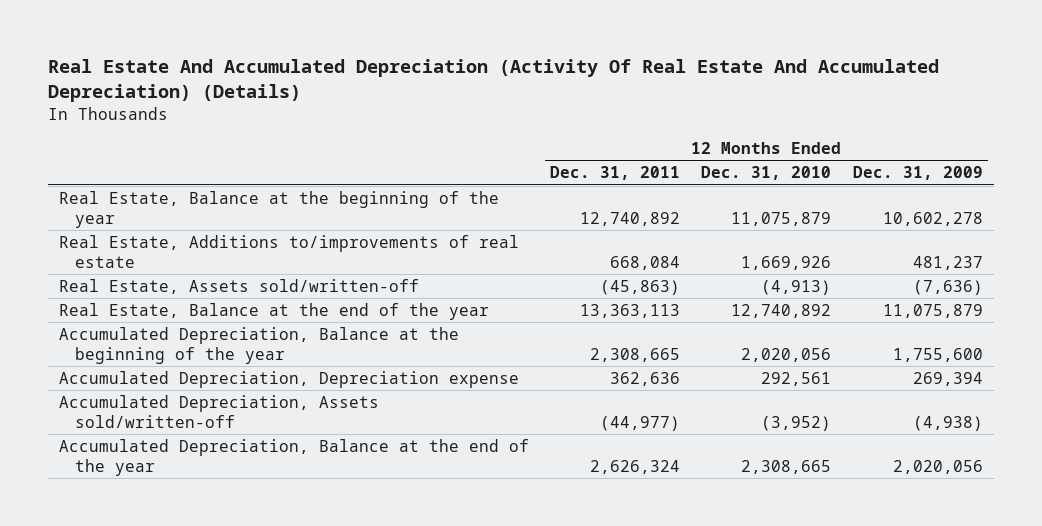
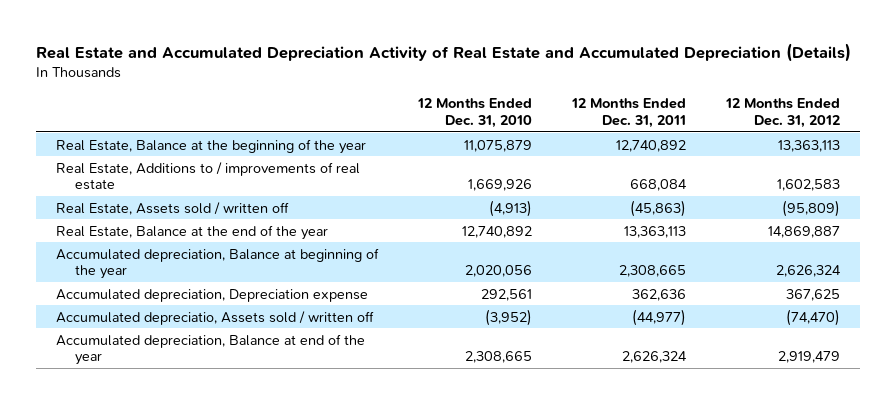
[47,59,939,103] Real Estate And Accumulated Depreciation (Activity Of Real Estate And Accumulated Depreciation) (Details) -> [35,42,851,62] Real Estate and Accumulated Depreciation Activity of Real Estate and Accumulated Depreciation (Details)
[852,166,983,181] Dec. 31, 2009 -> none
none -> [724,98,840,128] 12 Months Ended Dec. 31, 2012
[58,234,519,268] Real Estate, Additions to/improvements of real estate -> [55,161,360,191] Real Estate, Additions to / improvements of real estate
[58,278,419,294] Real Estate, Assets sold/written-off -> [55,201,289,215] Real Estate, Assets sold / written off
[58,326,459,364] Accumulated Depreciation, Balance at the beginning of the year -> [55,247,379,280] Accumulated depreciation, Balance at beginning of the year
[58,370,519,388] Accumulated Depreciation, Depreciation expense -> [55,288,368,302] Accumulated depreciation, Depreciation expense
[58,394,379,428] Accumulated Depreciation, Assets sold/written-off -> [55,310,374,325] Accumulated depreciatio, Assets sold / written off
[58,438,529,476] Accumulated Depreciation, Balance at the end of the year -> [55,333,365,366] Accumulated depreciation, Balance at end of the year

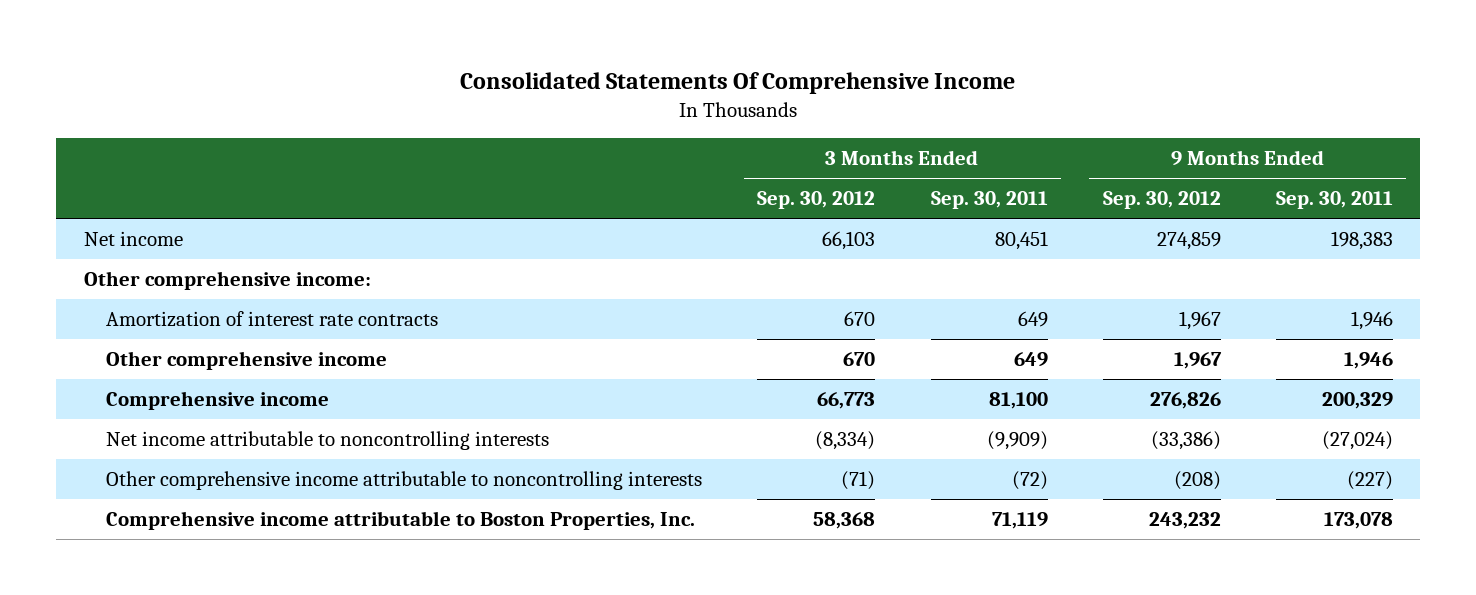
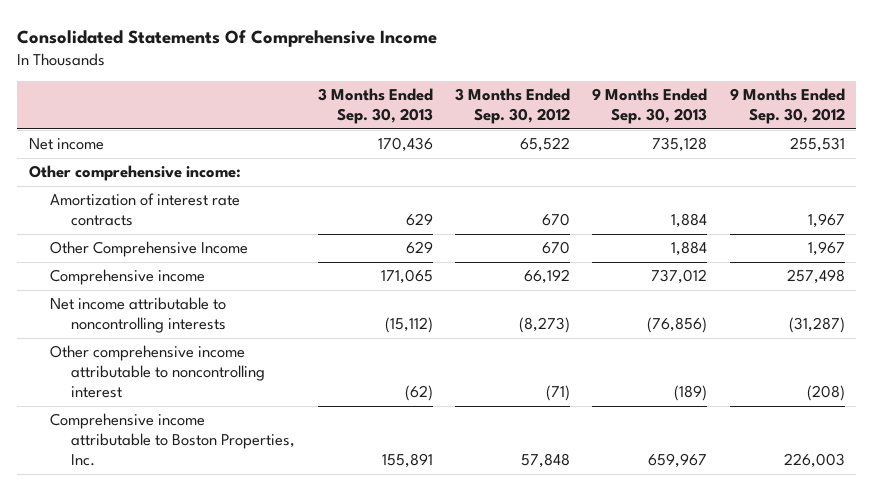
[930,191,1048,210] Sep. 30, 2011 -> none
[1275,191,1393,210] Sep. 30, 2011 -> none
none -> [317,88,433,125] 3 Months Ended Sep. 30, 2013
none -> [592,88,708,125] 9 Months Ended Sep. 30, 2013
[822,231,876,251] 66,103 -> [520,137,571,153] 65,522
[1156,232,1221,251] 274,859 -> [789,137,845,153] 255,531
[106,351,388,371] Other comprehensive income -> [49,241,248,258] Other Comprehensive Income
[817,392,876,410] 66,773 -> [524,269,571,285] 66,192
[1149,392,1221,410] 276,826 -> [786,269,845,285] 257,498
[815,431,876,451] (8,334) -> [519,317,571,334] (8,273)
[1150,431,1221,451] (33,386) -> [788,317,845,334] (31,287)
[106,471,703,491] Other comprehensive income attributable to noncontrolling interests -> [49,345,266,399] Other comprehensive income attributable to noncontrolling interest
[813,512,876,530] 58,368 -> [521,453,571,469] 57,848
[1148,512,1221,530] 243,232 -> [783,453,845,469] 226,003

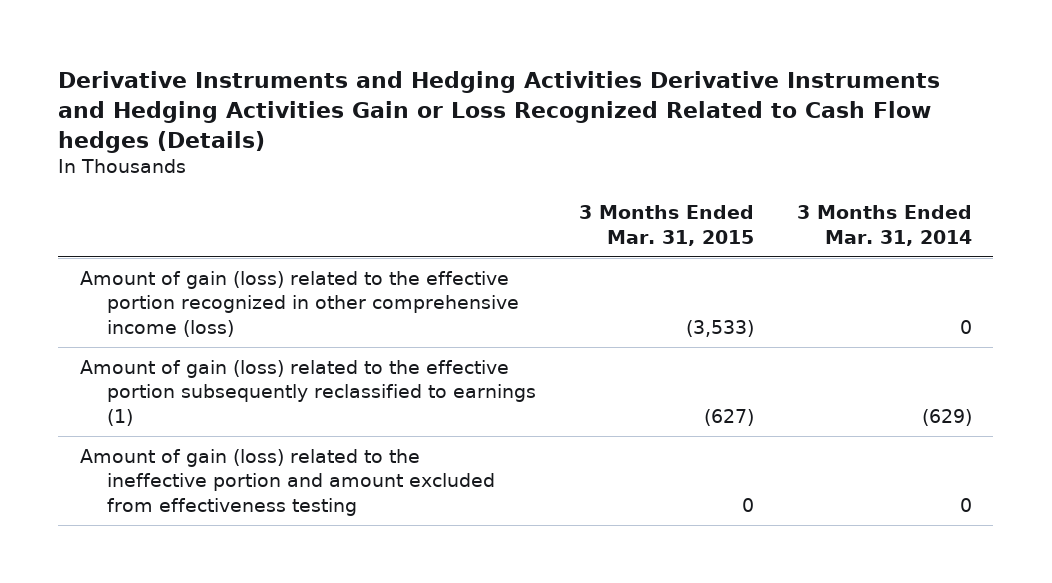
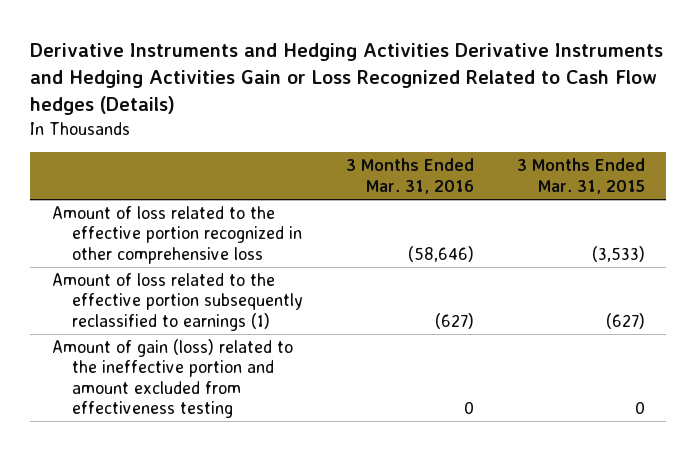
[796,205,972,247] 3 Months Ended Mar. 31, 2014 -> none
none -> [345,158,474,194] 3 Months Ended Mar. 31, 2016
[79,270,520,337] Amount of gain (loss) related to the effective portion recognized in other comprehensive income (loss) -> [51,206,303,264] Amount of loss related to the effective portion recognized in other comprehensive loss
[79,359,537,426] Amount of gain (loss) related to the effective portion subsequently reclassified to earnings (1) -> [51,273,304,331] Amount of loss related to the effective portion subsequently reclassified to earnings (1)

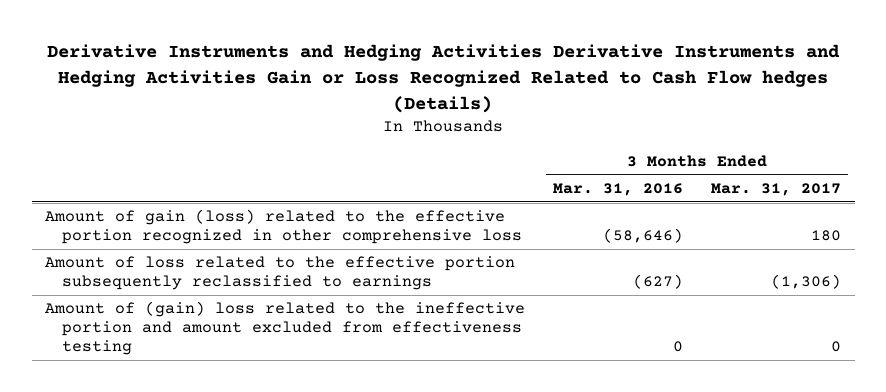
[516,158,645,194] 3 Months Ended Mar. 31, 2015 -> none
none -> [710,182,841,196] Mar. 31, 2017
[51,206,303,264] Amount of loss related to the effective portion recognized in other comprehensive loss -> [45,209,522,245] Amount of gain (loss) related to the effective portion recognized in other comprehensive loss
[51,273,304,331] Amount of loss related to the effective portion subsequently reclassified to earnings (1) -> [45,256,516,291] Amount of loss related to the effective portion subsequently reclassified to earnings
[51,339,293,418] Amount of gain (loss) related to the ineffective portion and amount excluded from effectiveness testing -> [45,301,526,356] Amount of (gain) loss related to the ineffective portion and amount excluded from effectiveness testing

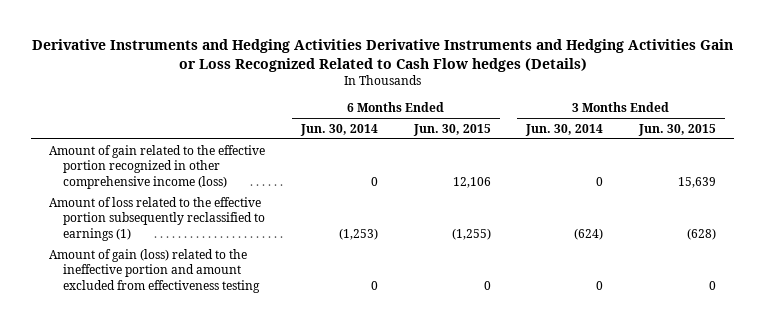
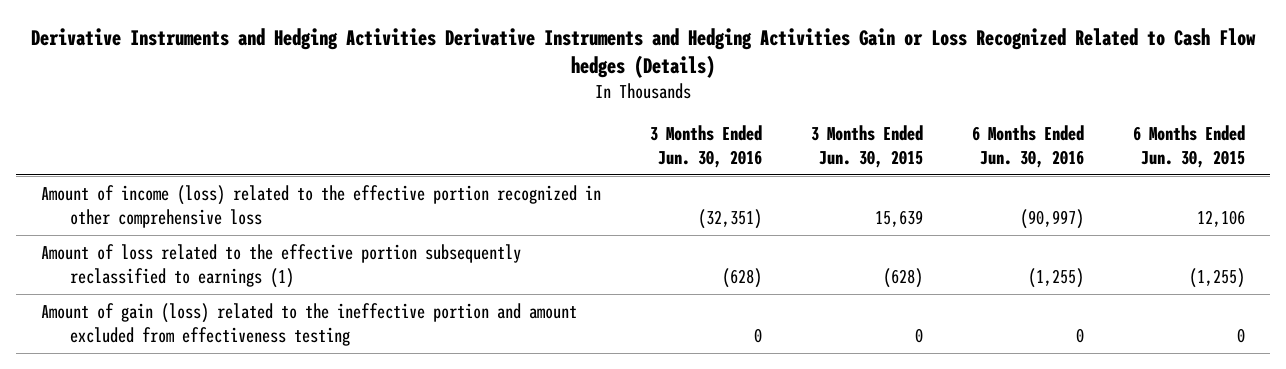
[299,123,378,136] Jun. 30, 2014 -> none
[525,123,604,136] Jun. 30, 2014 -> none
none -> [649,125,762,168] 3 Months Ended Jun. 30, 2016
none -> [971,125,1084,168] 6 Months Ended Jun. 30, 2016
[49,144,266,189] Amount of gain related to the effective portion recognized in other comprehensive income (loss) -> [40,184,601,228] Amount of income (loss) related to the effective portion recognized in other comprehensive loss

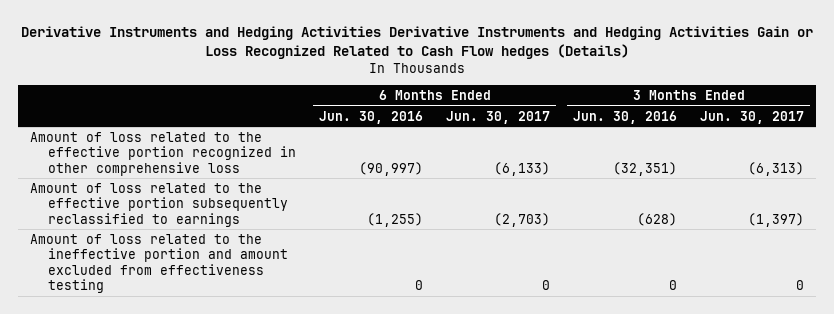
[810,125,923,168] 3 Months Ended Jun. 30, 2015 -> none
[1133,125,1246,168] 6 Months Ended Jun. 30, 2015 -> none
none -> [446,110,551,124] Jun. 30, 2017
none -> [700,110,805,124] Jun. 30, 2017
[40,184,601,228] Amount of income (loss) related to the effective portion recognized in other comprehensive loss -> [29,131,297,176] Amount of loss related to the effective portion recognized in other comprehensive loss
[40,243,521,288] Amount of loss related to the effective portion subsequently reclassified to earnings (1) -> [29,182,289,227] Amount of loss related to the effective portion subsequently reclassified to earnings
[40,302,577,346] Amount of gain (loss) related to the ineffective portion and amount excluded from effectiveness testing -> [29,233,289,294] Amount of loss related to the ineffective portion and amount excluded from effectiveness testing

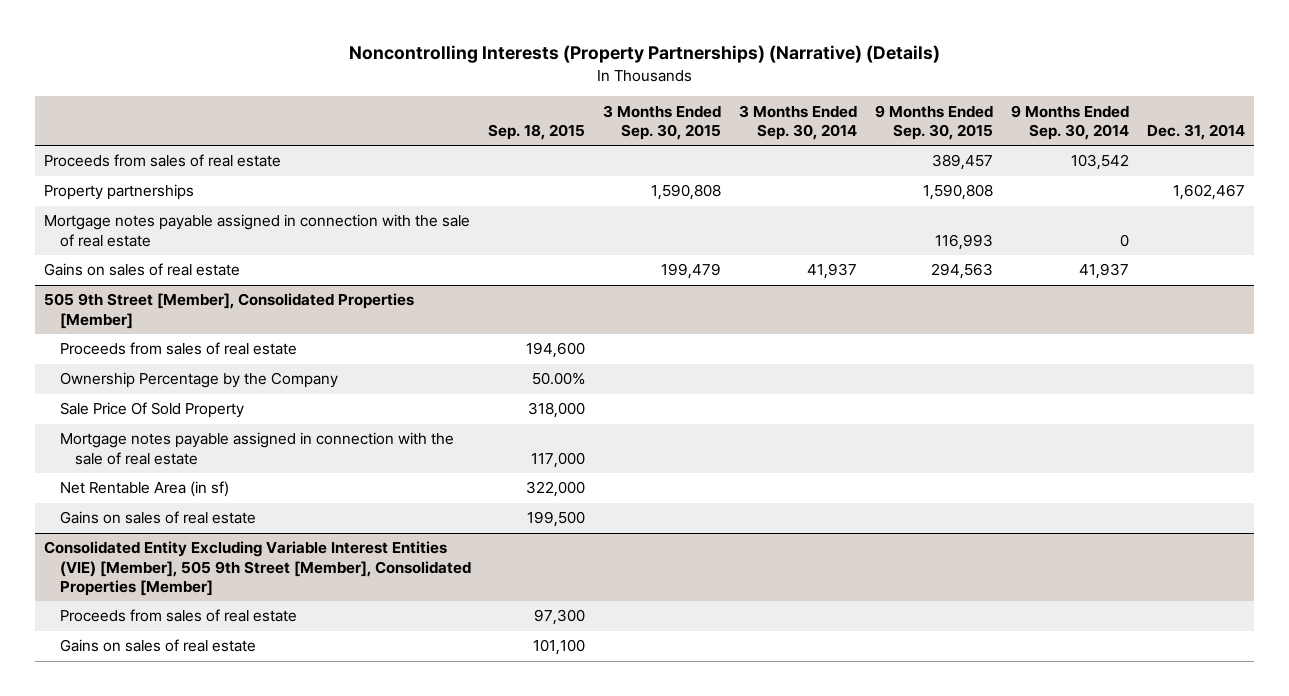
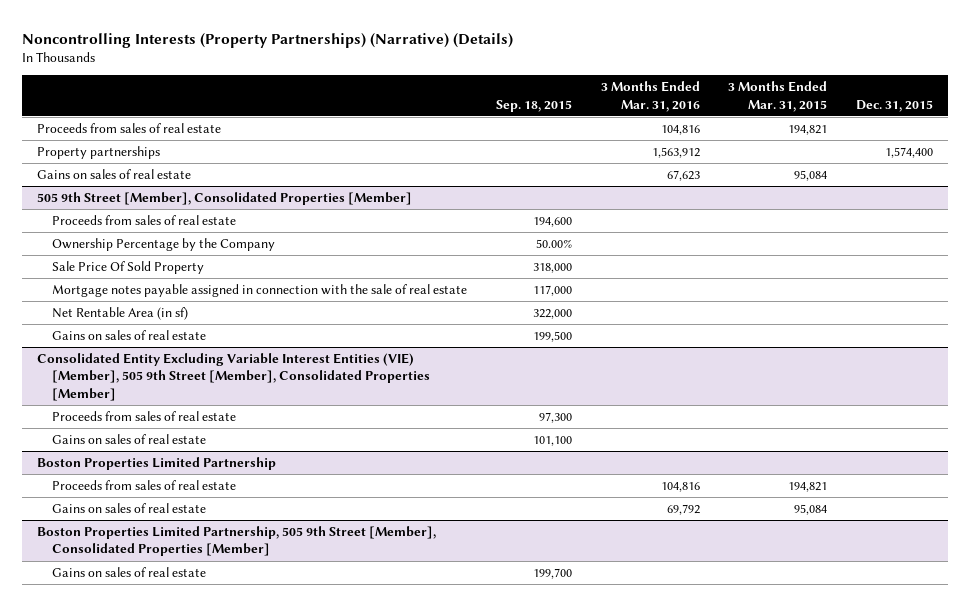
[603,104,722,141] 3 Months Ended Sep. 30, 2015 -> none
[739,104,858,141] 3 Months Ended Sep. 30, 2014 -> none
[875,104,994,141] 9 Months Ended Sep. 30, 2015 -> none
[1011,104,1130,141] 9 Months Ended Sep. 30, 2014 -> none
[1147,124,1246,141] Dec. 31, 2014 -> none
none -> [600,81,700,112] 3 Months Ended Mar. 31, 2016
none -> [728,81,828,112] 3 Months Ended Mar. 31, 2015
none -> [856,99,934,112] Dec. 31, 2015
[44,214,471,247] Mortgage notes payable assigned in connection with the sale of real estate -> none
none -> [36,456,276,470] Boston Properties Limited Partnership
none -> [51,479,236,490] Proceeds from sales of real estate
none -> [51,502,206,513] Gains on sales of real estate
none -> [36,525,436,557] Boston Properties Limited Partnership, 505 9th Street [Member], Consolidated Properties [Member]
none -> [51,566,206,577] Gains on sales of real estate

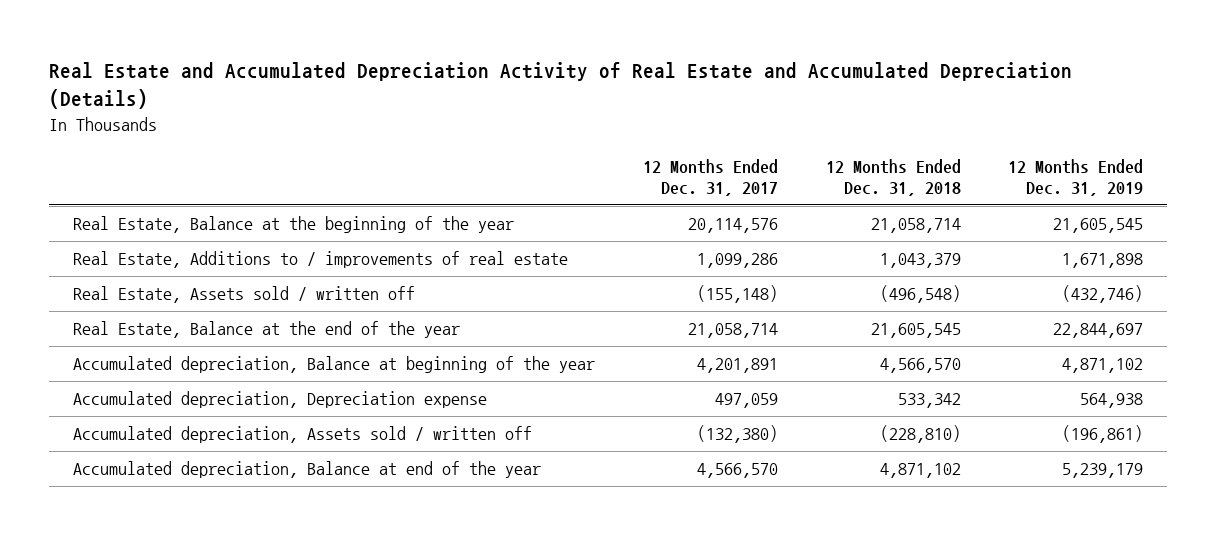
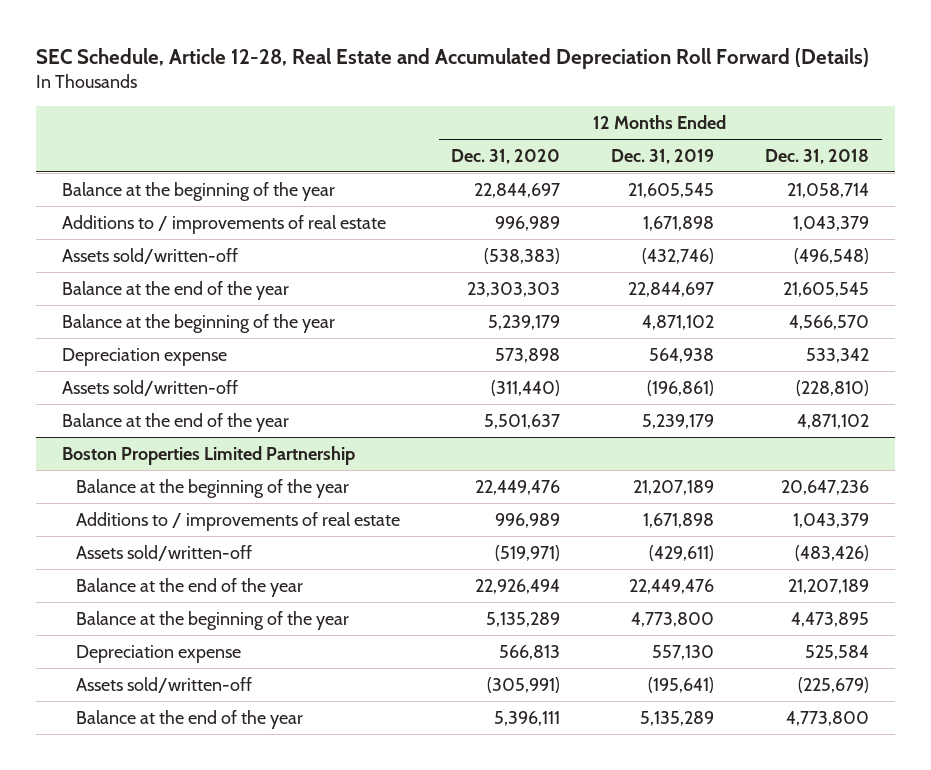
[48,62,1072,110] Real Estate and Accumulated Depreciation Activity of Real Estate and Accumulated Depreciation (Details) -> [36,48,870,70] SEC Schedule, Article 12-28, Real Estate and Accumulated Depreciation Roll Forward (Details)
[642,158,778,196] 12 Months Ended Dec. 31, 2017 -> none
none -> [451,148,561,164] Dec. 31, 2020
[72,216,514,234] Real Estate, Balance at the beginning of the year -> [61,181,335,201] Balance at the beginning of the year
[72,251,568,269] Real Estate, Additions to / improvements of real estate -> [61,214,386,234] Additions to / improvements of real estate
[72,286,415,304] Real Estate, Assets sold / written off -> [61,247,238,264] Assets sold/written-off
[72,321,460,339] Real Estate, Balance at the end of the year -> [61,280,289,300] Balance at the end of the year
[72,356,595,374] Accumulated depreciation, Balance at beginning of the year -> [61,313,335,333] Balance at the beginning of the year
[72,391,487,409] Accumulated depreciation, Depreciation expense -> [61,347,227,366] Depreciation expense
[72,426,532,444] Accumulated depreciation, Assets sold / written off -> [61,379,238,396] Assets sold/written-off
[72,461,541,479] Accumulated depreciation, Balance at end of the year -> [61,412,289,432] Balance at the end of the year
none -> [61,445,355,465] Boston Properties Limited Partnership
none -> [76,478,350,498] Balance at the beginning of the year
none -> [76,511,401,531] Additions to / improvements of real estate
none -> [76,544,253,561] Assets sold/written-off
none -> [76,577,304,597] Balance at the end of the year
none -> [76,610,350,630] Balance at the beginning of the year
none -> [76,644,242,663] Depreciation expense
none -> [76,676,253,693] Assets sold/written-off
none -> [76,709,304,729] Balance at the end of the year

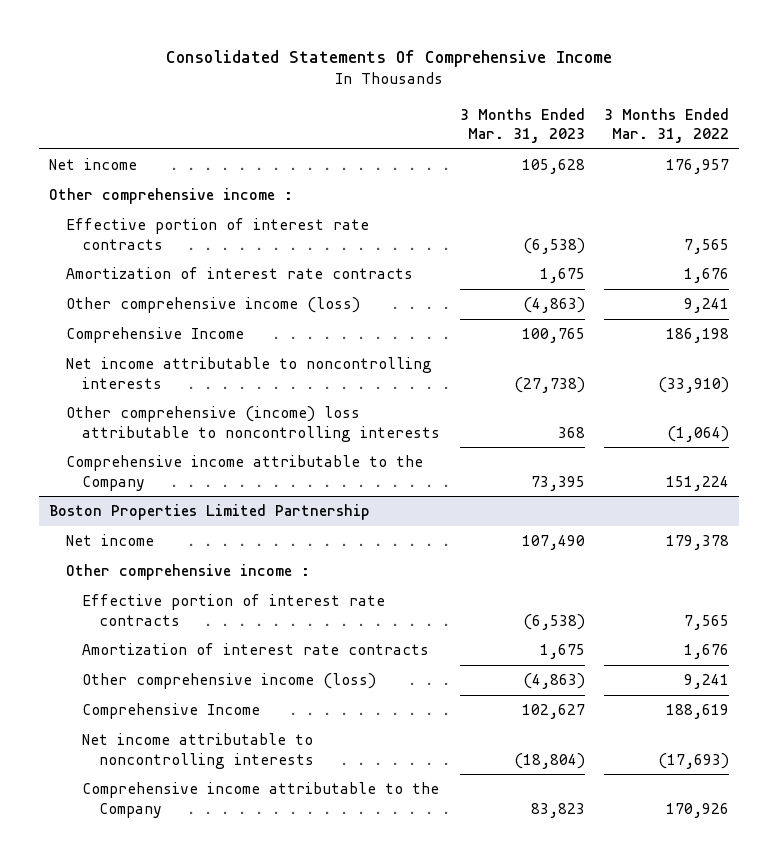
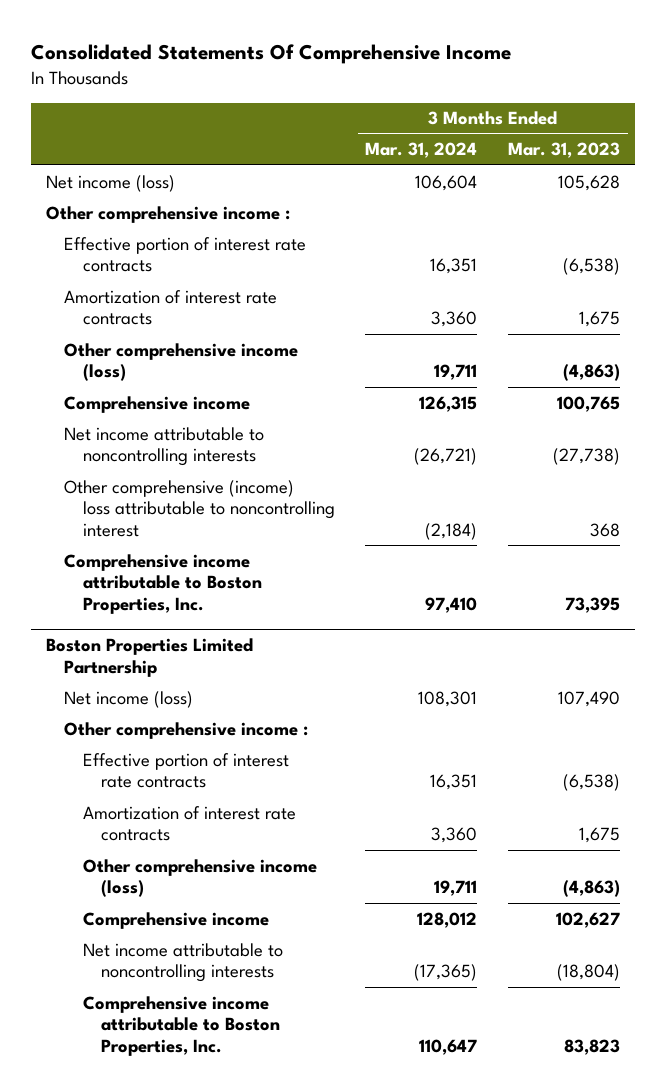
[604,107,730,144] 3 Months Ended Mar. 31, 2022 -> none
none -> [365,142,478,159] Mar. 31, 2024
[49,158,138,171] Net income -> [45,174,175,192] Net income (loss)
[65,327,244,344] Comprehensive Income -> [64,395,251,413] Comprehensive income
[65,406,441,442] Other comprehensive (income) loss attributable to noncontrolling interests -> [64,479,335,537] Other comprehensive (income) loss attributable to noncontrolling interest
[65,455,423,491] Comprehensive income attributable to the Company -> [64,553,262,614] Comprehensive income attributable to Boston Properties, Inc.
[65,534,154,547] Net income -> [64,690,194,708] Net income (loss)
[82,703,261,720] Comprehensive Income -> [82,911,269,929] Comprehensive income
[82,782,440,818] Comprehensive income attributable to the Company -> [82,995,281,1056] Comprehensive income attributable to Boston Properties, Inc.

